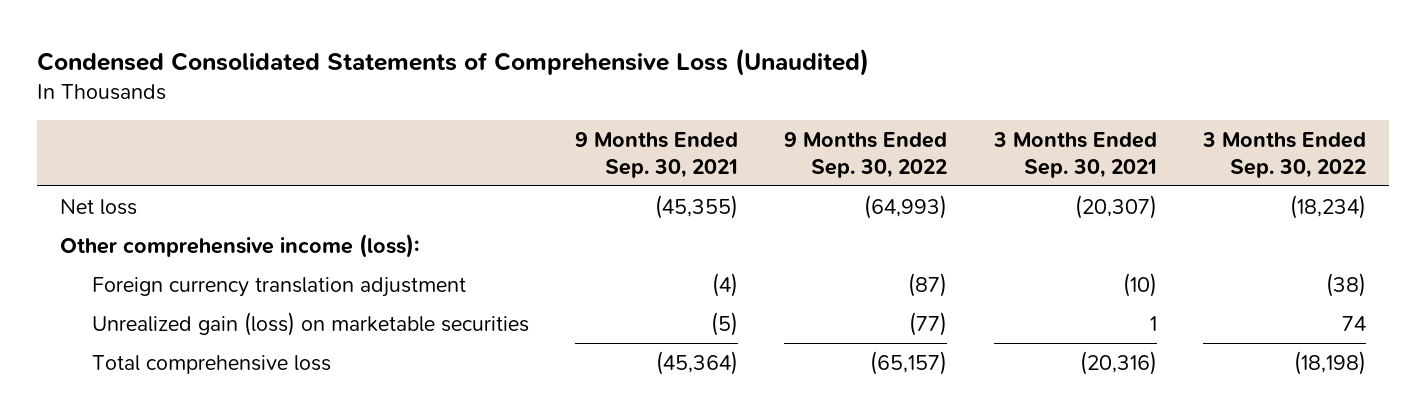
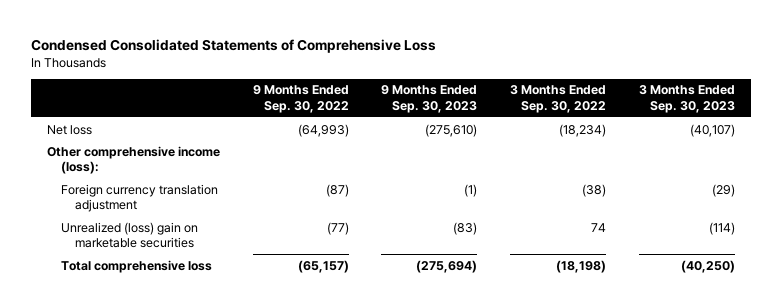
[36,48,869,77] Condensed Consolidated Statements of Comprehensive Loss (Unaudited) -> [31,39,437,54] Condensed Consolidated Statements of Comprehensive Loss
[575,132,739,178] 9 Months Ended Sep. 30, 2021 -> none
[992,132,1157,178] 3 Months Ended Sep. 30, 2021 -> none
none -> [381,85,478,113] 9 Months Ended Sep. 30, 2023
none -> [638,85,735,113] 3 Months Ended Sep. 30, 2023
[91,311,529,336] Unrealized gain (loss) on marketable securities -> [60,221,198,248] Unrealized (loss) gain on marketable securities

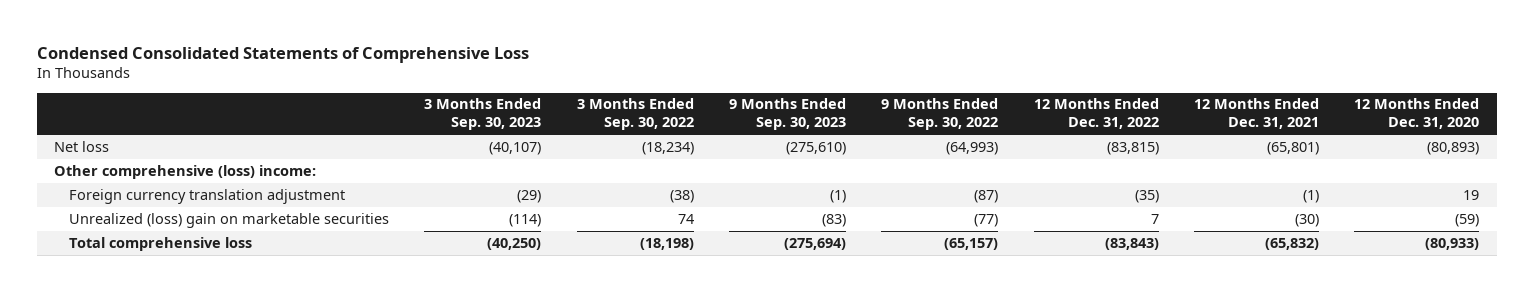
none -> [1033,98,1159,130] 12 Months Ended Dec. 31, 2022
none -> [1193,98,1319,130] 12 Months Ended Dec. 31, 2021
none -> [1354,98,1480,130] 12 Months Ended Dec. 31, 2020
[47,145,221,174] Other comprehensive income (loss): -> [54,164,317,179] Other comprehensive (loss) income:

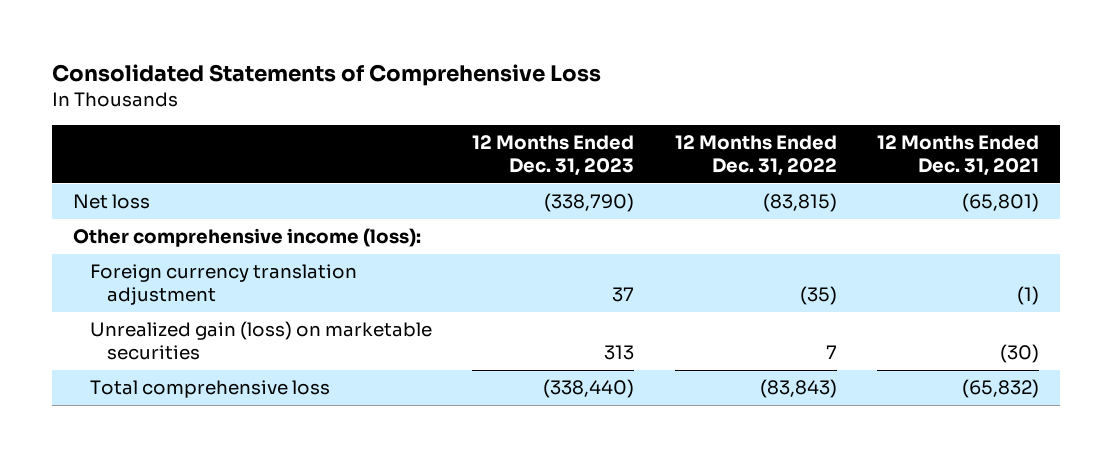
[36,46,529,63] Condensed Consolidated Statements of Comprehensive Loss -> [52,64,602,87] Consolidated Statements of Comprehensive Loss
[424,98,542,131] 3 Months Ended Sep. 30, 2023 -> none
[576,98,694,131] 3 Months Ended Sep. 30, 2022 -> none
[729,98,847,131] 9 Months Ended Sep. 30, 2023 -> none
[881,98,999,131] 9 Months Ended Sep. 30, 2022 -> none
[1354,98,1480,130] 12 Months Ended Dec. 31, 2020 -> none
none -> [472,135,635,177] 12 Months Ended Dec. 31, 2023
[54,164,317,179] Other comprehensive (loss) income: -> [72,228,421,248] Other comprehensive income (loss):
[69,212,390,228] Unrealized (loss) gain on marketable securities -> [89,321,432,361] Unrealized gain (loss) on marketable securities

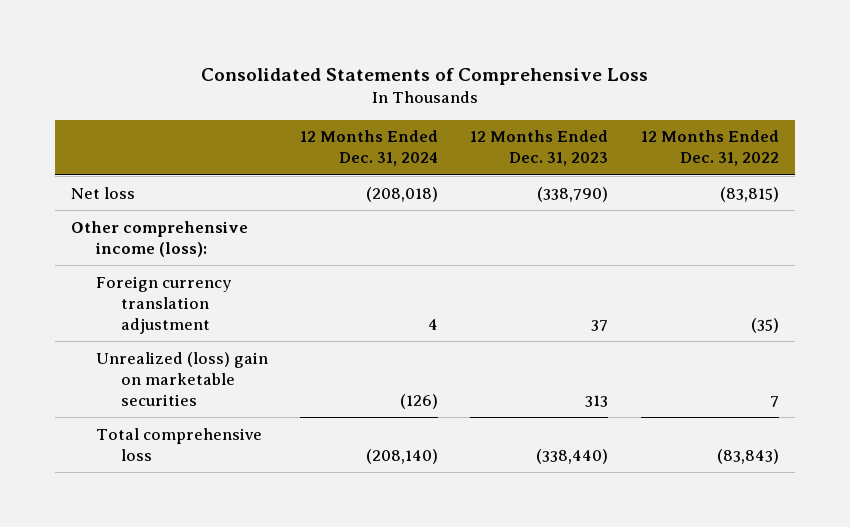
[877,135,1040,177] 12 Months Ended Dec. 31, 2021 -> none
none -> [300,130,439,167] 12 Months Ended Dec. 31, 2024
[89,321,432,361] Unrealized gain (loss) on marketable securities -> [96,351,269,406] Unrealized (loss) gain on marketable securities

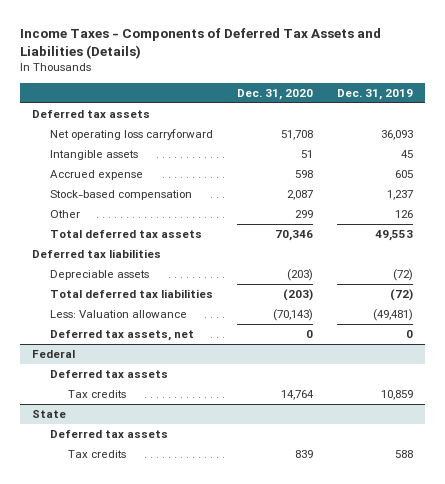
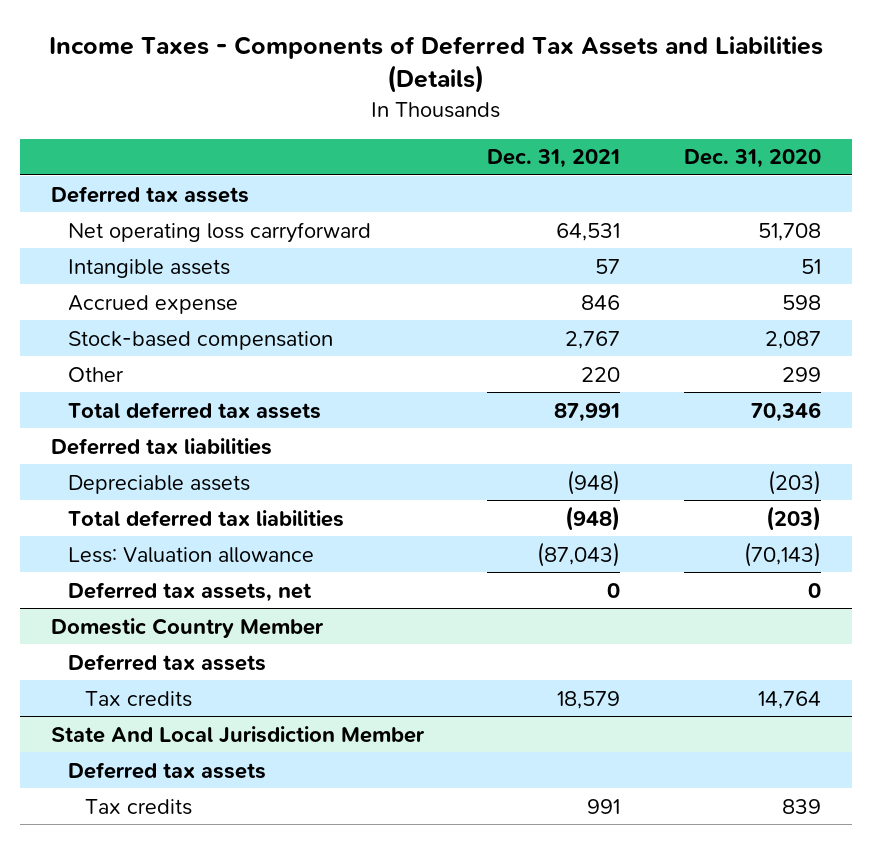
[337,88,414,100] Dec. 31, 2019 -> none
none -> [487,149,621,169] Dec. 31, 2021
[31,349,75,358] Federal -> [51,617,325,638] Domestic Country Member
[31,409,66,418] State -> [51,725,426,744] State And Local Jurisdiction Member

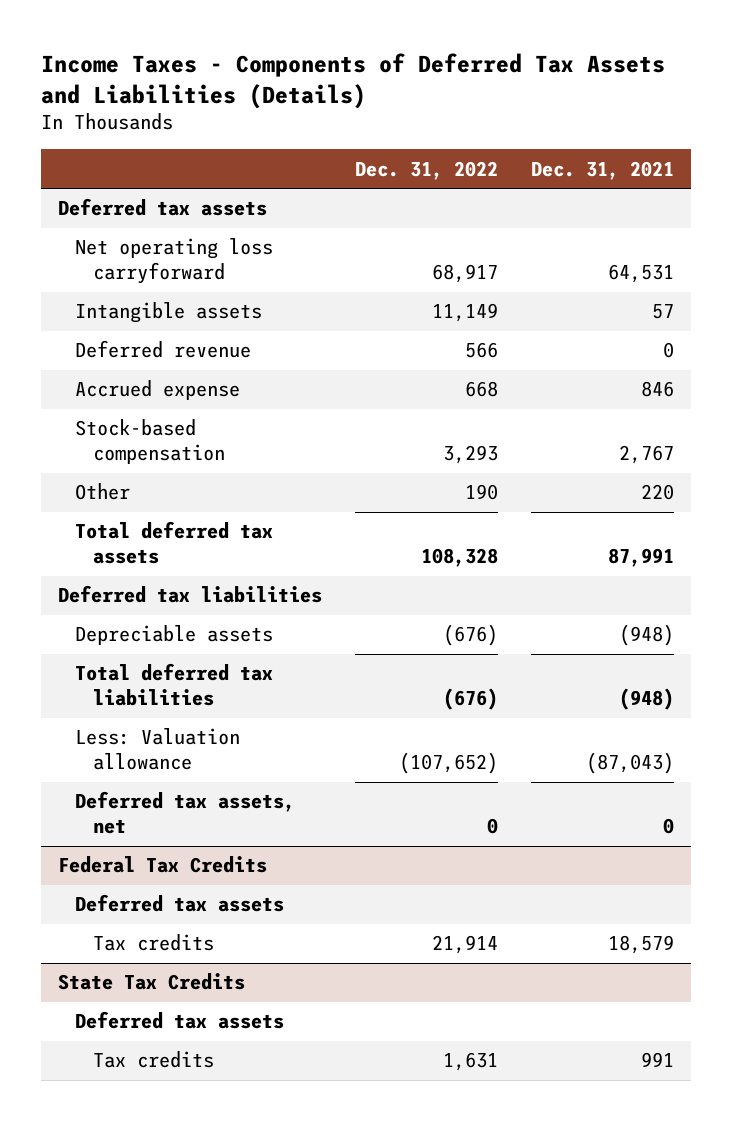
[683,149,821,169] Dec. 31, 2020 -> none
none -> [355,160,499,180] Dec. 31, 2022
none -> [75,340,252,359] Deferred revenue
[51,617,325,638] Domestic Country Member -> [57,856,267,874] Federal Tax Credits
[51,725,426,744] State And Local Jurisdiction Member -> [57,973,245,991] State Tax Credits

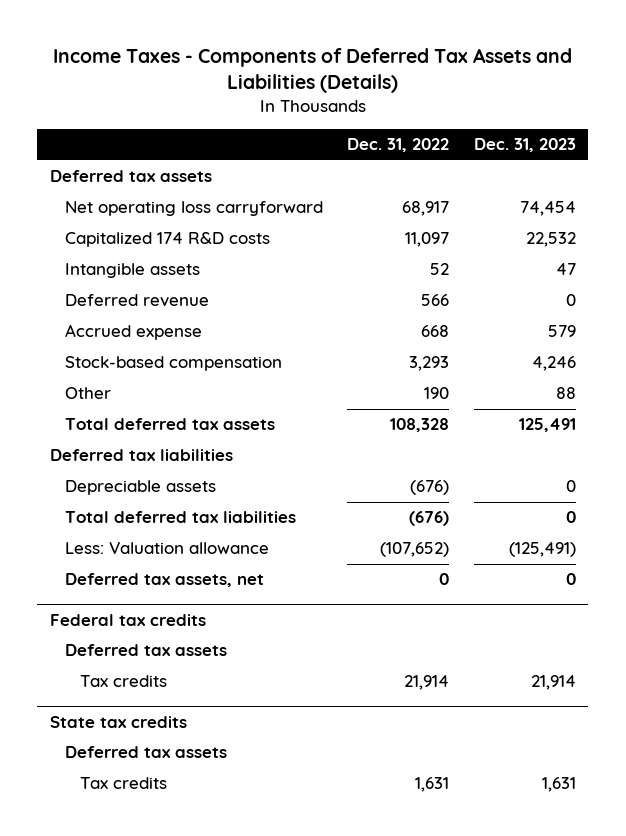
[531,160,675,180] Dec. 31, 2021 -> none
none -> [473,138,576,153] Dec. 31, 2023
none -> [64,232,270,248] Capitalized 174 R&D costs
[432,303,499,323] 11,149 -> [430,263,450,276] 52
[57,856,267,874] Federal Tax Credits -> [49,613,206,626] Federal tax credits
[57,973,245,991] State Tax Credits -> [49,715,187,728] State tax credits

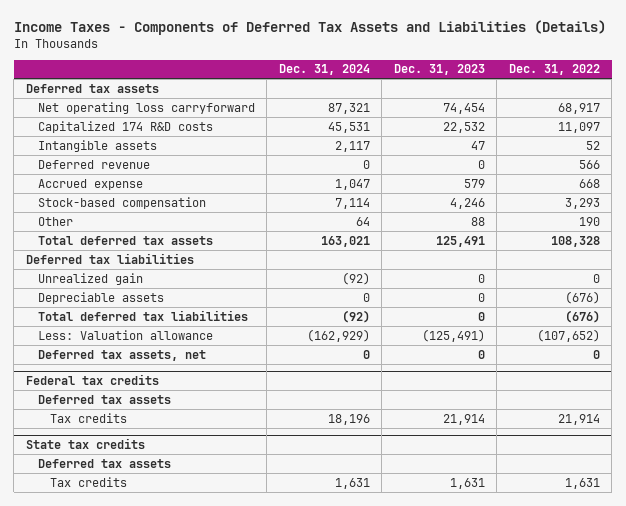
none -> [278,64,370,76] Dec. 31, 2024
none -> [37,272,143,285] Unrealized gain

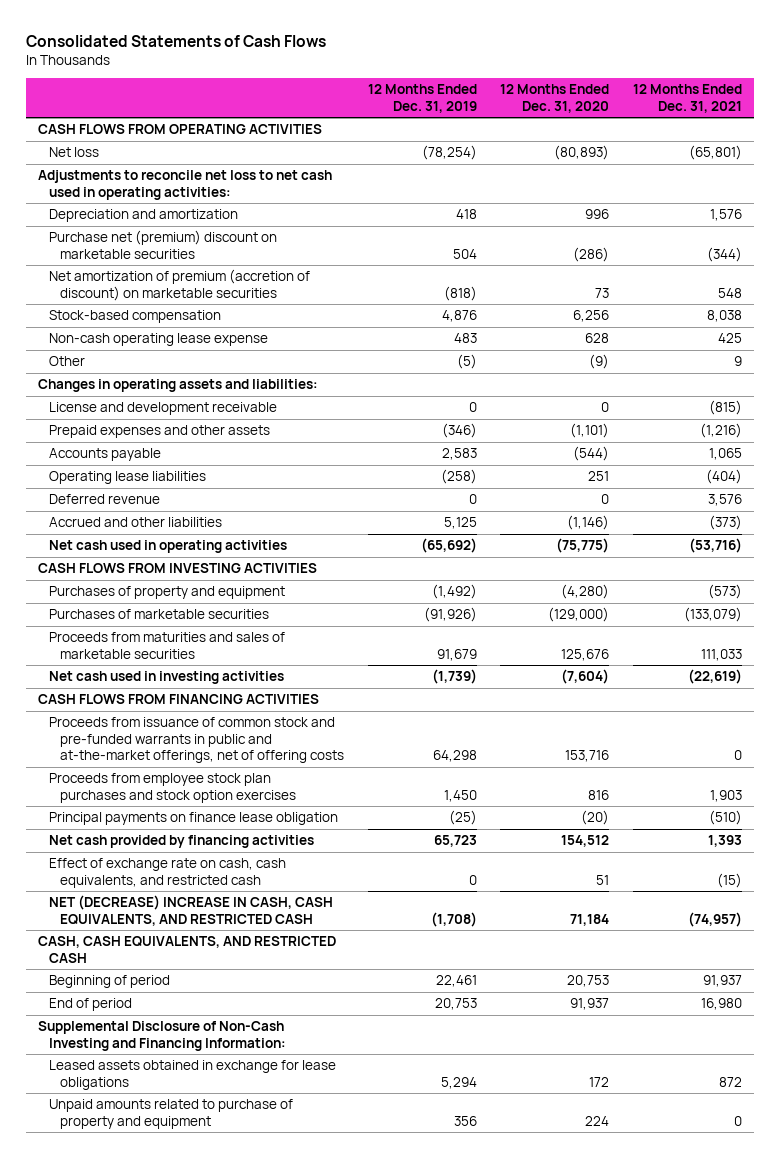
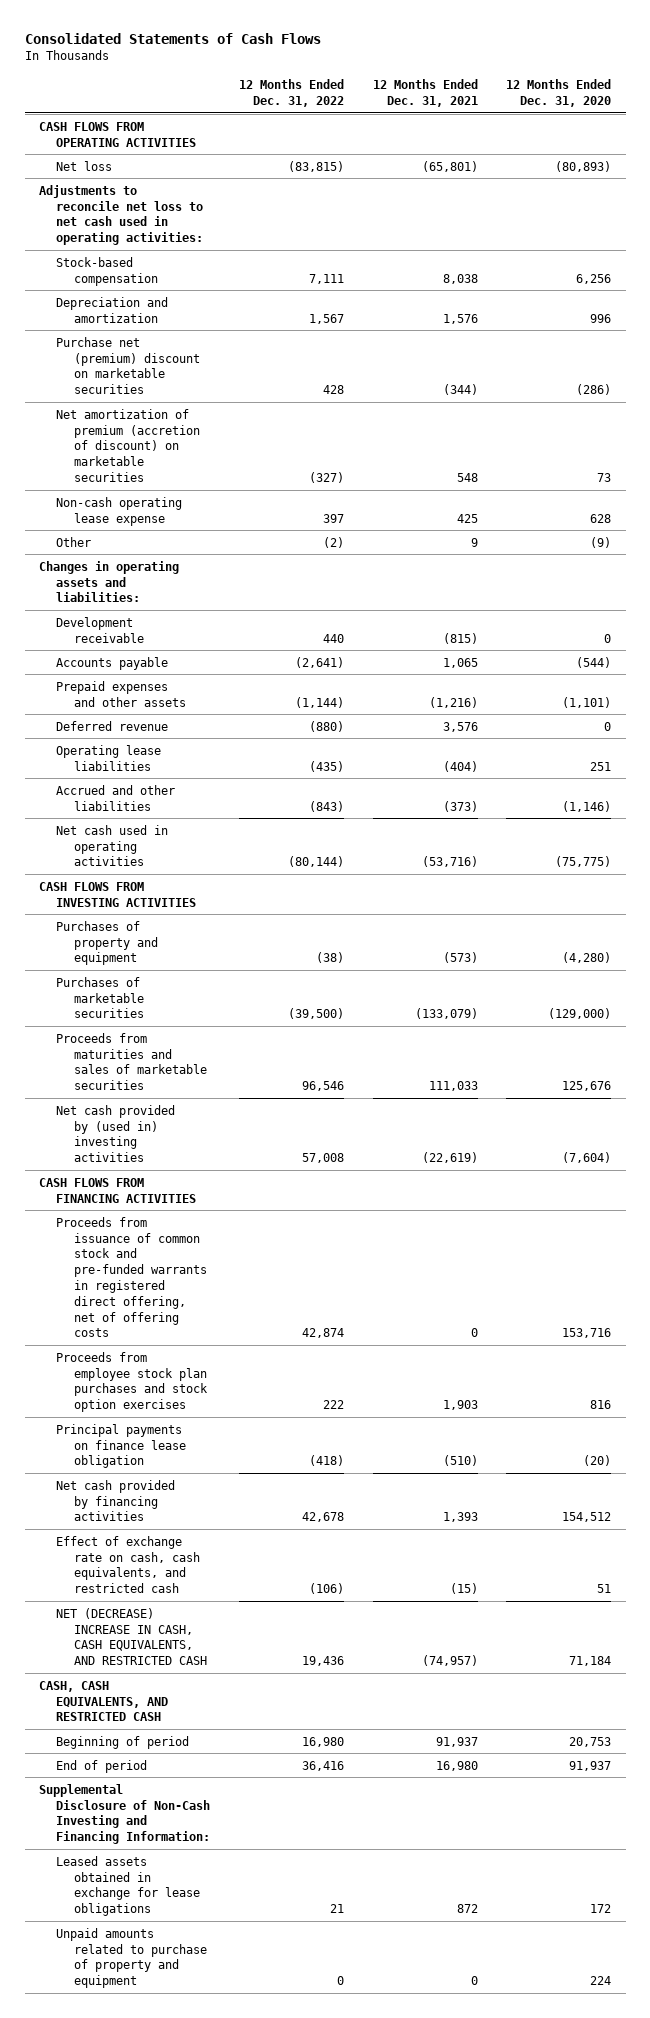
[367,84,477,113] 12 Months Ended Dec. 31, 2019 -> none
none -> [239,79,345,107] 12 Months Ended Dec. 31, 2022
[48,310,221,324] Stock-based compensation -> [56,256,159,286] Stock-based compensation
[48,402,277,416] License and development receivable -> [56,616,145,643] Development receivable
[48,425,270,439] Prepaid expenses and other assets -> [56,680,187,707] Prepaid expenses and other assets
[48,471,206,485] Operating lease liabilities -> [56,744,162,771] Operating lease liabilities
[48,671,284,685] Net cash used in investing activities -> [56,1104,176,1163] Net cash provided by (used in) investing activities
[48,717,344,764] Proceeds from issuance of common stock and pre-funded warrants in public and at-the-market offerings, net of offering costs -> [56,1216,208,1338] Proceeds from issuance of common stock and pre-funded warrants in registered direct offering, net of offering costs

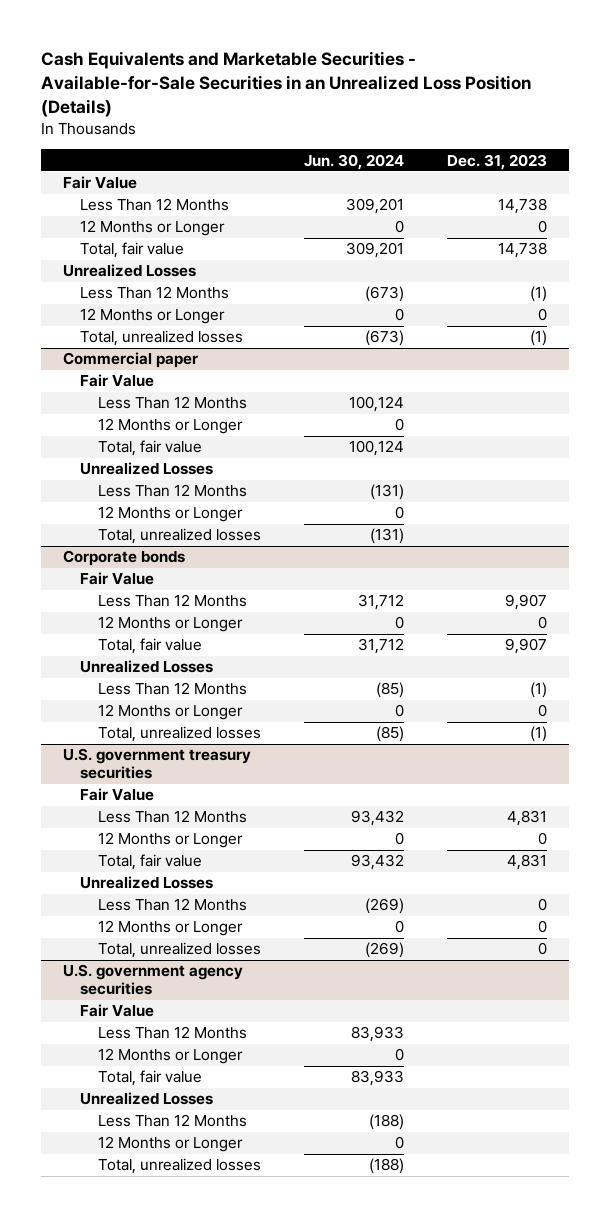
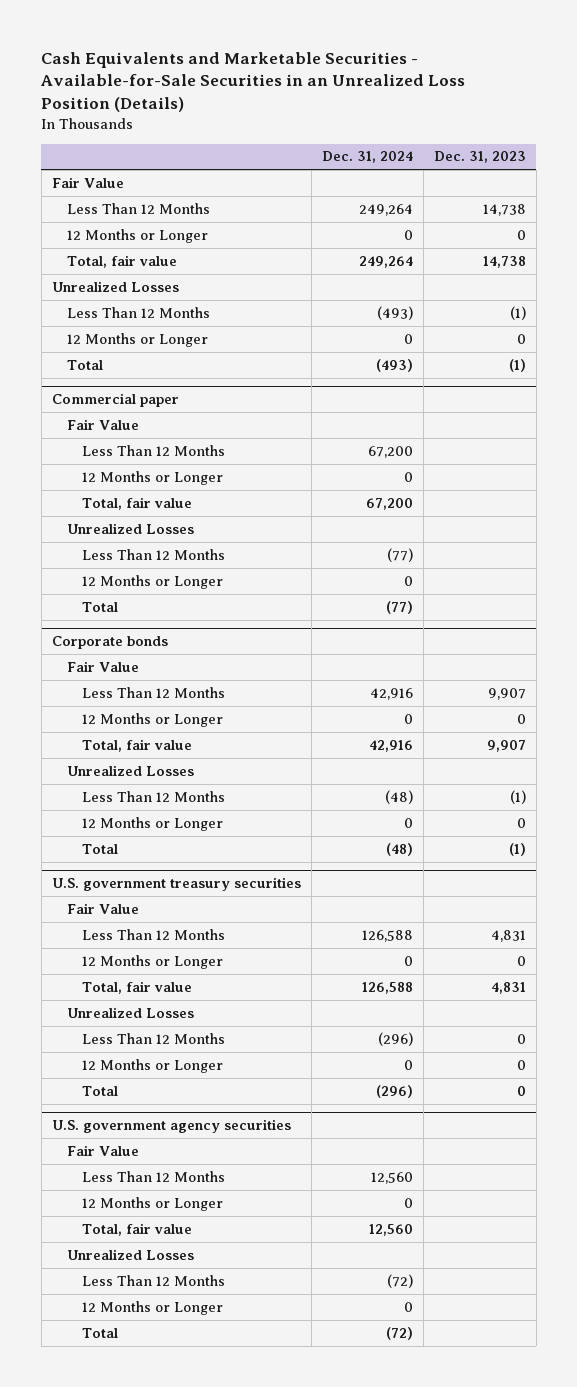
[303,153,404,170] Jun. 30, 2024 -> none
none -> [321,151,413,164] Dec. 31, 2024
[80,330,244,347] Total, unrealized losses -> [66,359,103,370] Total
[97,528,261,545] Total, unrealized losses -> [81,601,118,612] Total
[97,726,261,743] Total, unrealized losses -> [81,843,118,854] Total
[97,942,261,959] Total, unrealized losses -> [81,1085,118,1096] Total
[97,1158,261,1175] Total, unrealized losses -> [81,1327,118,1338] Total

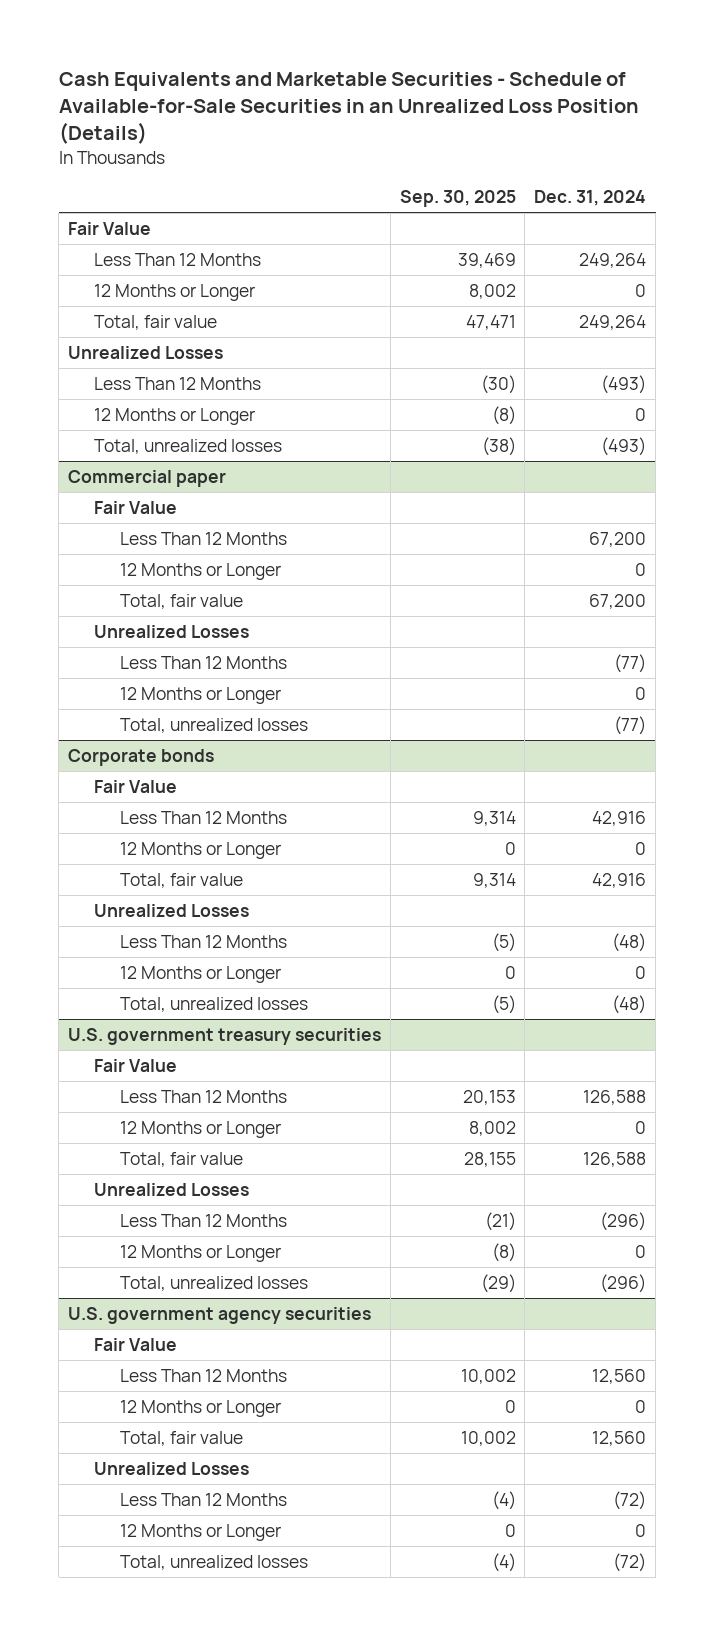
[40,51,466,113] Cash Equivalents and Marketable Securities - Available-for-Sale Securities in an Unrealized Loss Position (Details) -> [58,72,639,145] Cash Equivalents and Marketable Securities - Schedule of Available-for-Sale Securities in an Unrealized Loss Position (Details)
[433,151,526,164] Dec. 31, 2023 -> none
none -> [399,190,516,208] Sep. 30, 2025
[66,359,103,370] Total -> [94,438,283,454] Total, unrealized losses
[81,601,118,612] Total -> [120,717,309,733] Total, unrealized losses
[81,843,118,854] Total -> [120,996,309,1012] Total, unrealized losses
[81,1085,118,1096] Total -> [120,1275,309,1291] Total, unrealized losses
[81,1327,118,1338] Total -> [120,1554,309,1570] Total, unrealized losses

